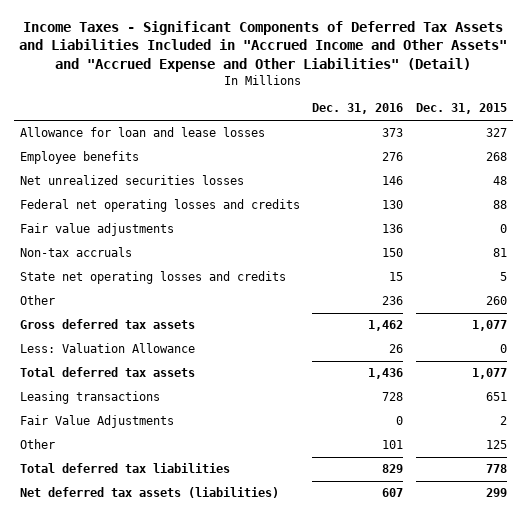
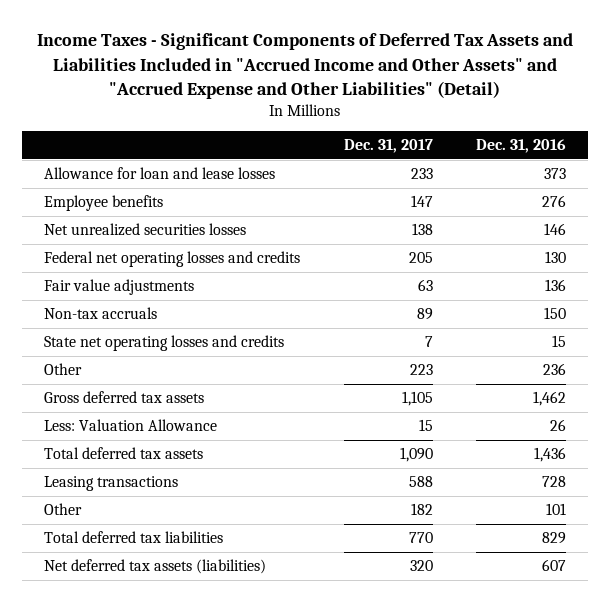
[415,103,507,115] Dec. 31, 2015 -> none
none -> [343,139,433,154] Dec. 31, 2017
[19,415,174,429] Fair Value Adjustments -> none

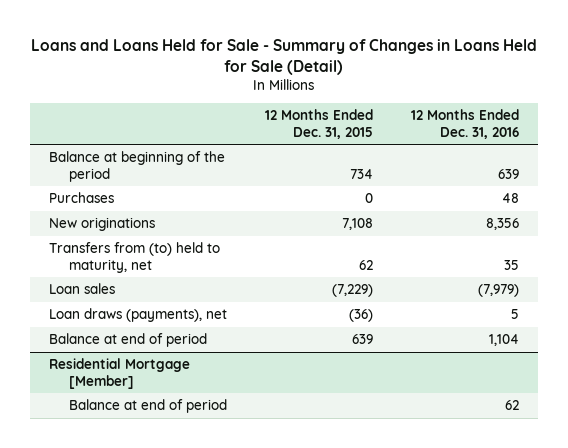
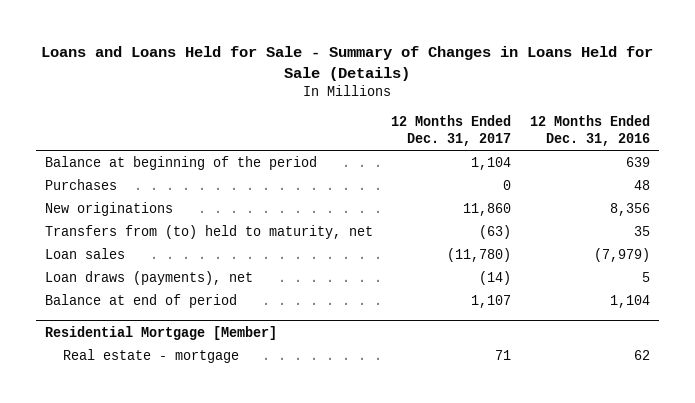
[30,38,537,75] Loans and Loans Held for Sale - Summary of Changes in Loans Held for Sale (Detail) -> [41,45,654,81] Loans and Loans Held for Sale - Summary of Changes in Loans Held for Sale (Details)
[264,109,373,139] 12 Months Ended Dec. 31, 2015 -> none
none -> [391,114,512,147] 12 Months Ended Dec. 31, 2017
[68,399,227,414] Balance at end of period -> none
none -> [62,349,239,364] Real estate - mortgage

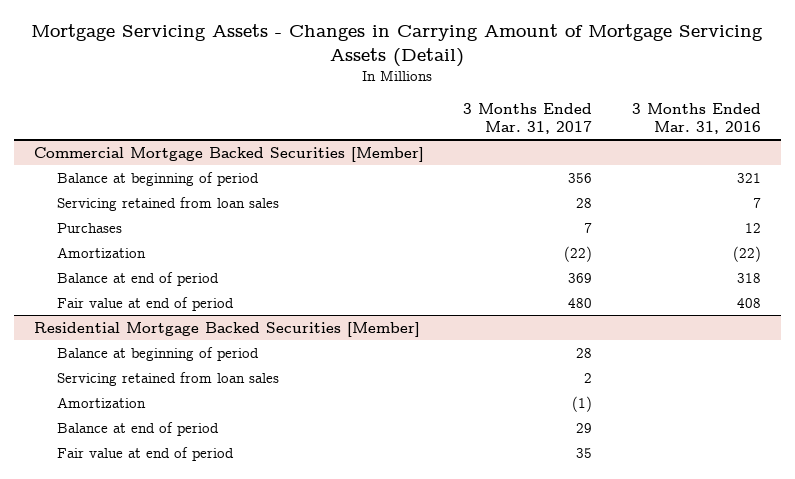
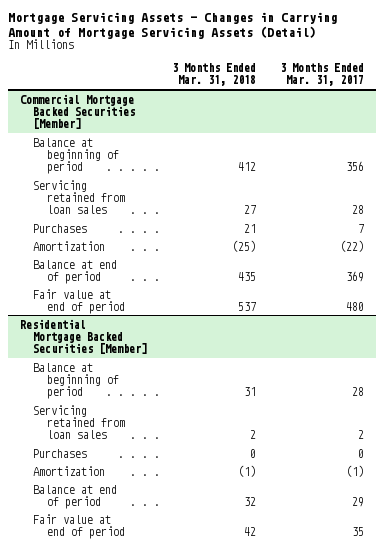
[631,103,761,134] 3 Months Ended Mar. 31, 2016 -> none
none -> [171,63,256,87] 3 Months Ended Mar. 31, 2018
none -> [33,448,88,458] Purchases

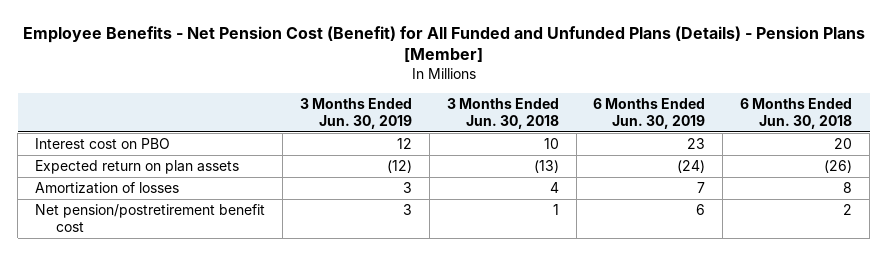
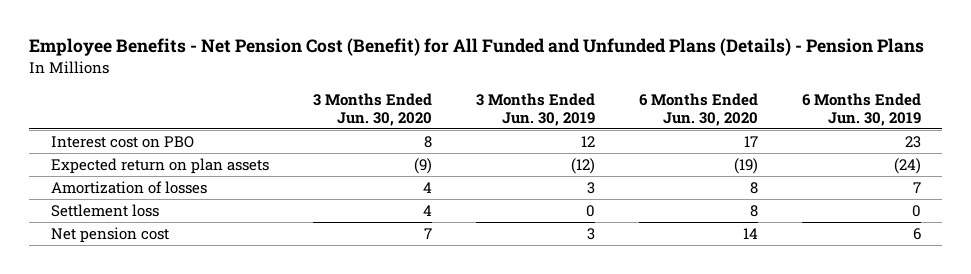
[22,26,865,63] Employee Benefits - Net Pension Cost (Benefit) for All Funded and Unfunded Plans (Details) - Pension Plans [Member] -> [28,38,924,57] Employee Benefits - Net Pension Cost (Benefit) for All Funded and Unfunded Plans (Details) - Pension Plans
[446,97,559,129] 3 Months Ended Jun. 30, 2018 -> none
[740,97,853,129] 6 Months Ended Jun. 30, 2018 -> none
none -> [312,92,432,126] 3 Months Ended Jun. 30, 2020
none -> [638,92,758,126] 6 Months Ended Jun. 30, 2020
none -> [50,203,159,217] Settlement loss
[35,203,266,232] Net pension/postretirement benefit cost -> [50,226,169,243] Net pension cost

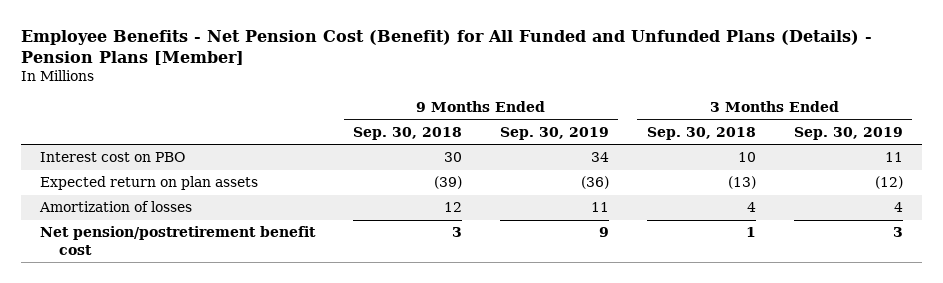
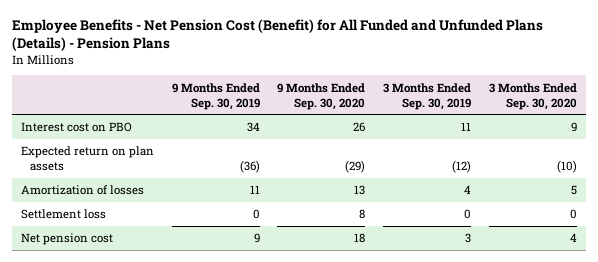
[21,30,873,65] Employee Benefits - Net Pension Cost (Benefit) for All Funded and Unfunded Plans (Details) - Pension Plans [Member] -> [11,18,543,52] Employee Benefits - Net Pension Cost (Benefit) for All Funded and Unfunded Plans (Details) - Pension Plans
[353,126,463,140] Sep. 30, 2018 -> none
[646,126,756,140] Sep. 30, 2018 -> none
none -> [277,82,366,110] 9 Months Ended Sep. 30, 2020
none -> [489,82,578,110] 3 Months Ended Sep. 30, 2020
none -> [20,209,106,220] Settlement loss
[40,226,317,255] Net pension/postretirement benefit cost -> [20,233,113,246] Net pension cost

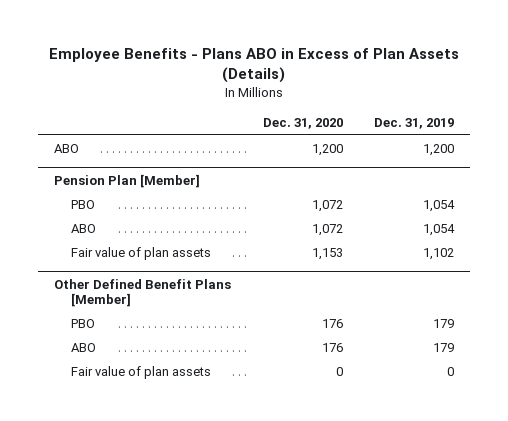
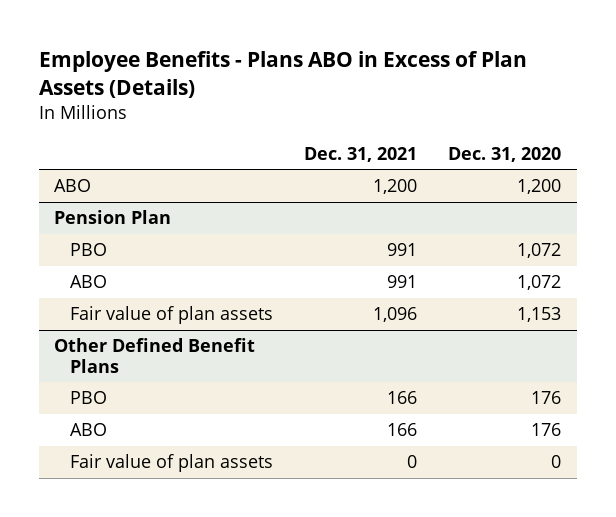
[373,118,454,130] Dec. 31, 2019 -> none
none -> [303,146,417,162] Dec. 31, 2021
[54,173,201,188] Pension Plan [Member] -> [54,210,172,225] Pension Plan
[54,278,232,307] Other Defined Benefit Plans [Member] -> [54,338,256,374] Other Defined Benefit Plans

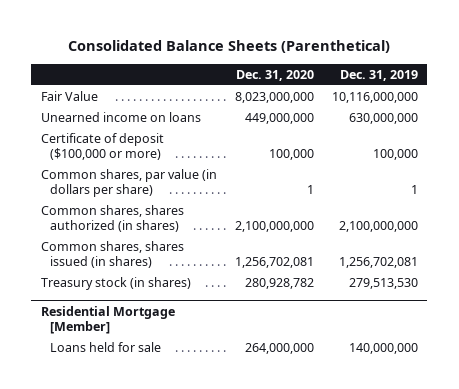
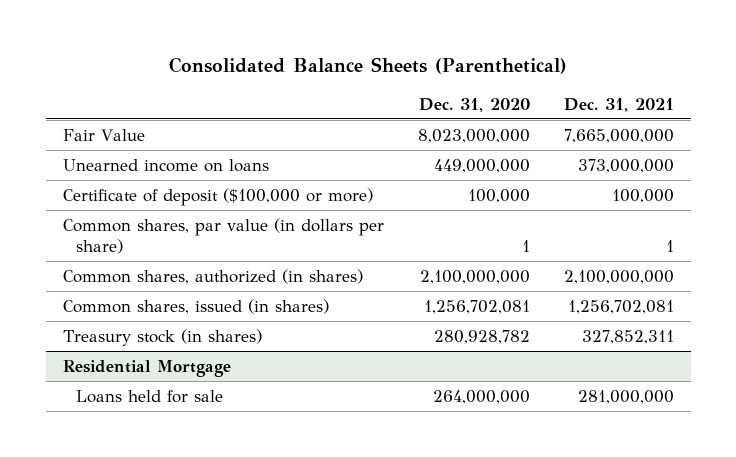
[340,69,419,81] Dec. 31, 2019 -> none
none -> [563,97,674,112] Dec. 31, 2021
[40,205,184,233] Common shares, shares authorized (in shares) -> [62,268,363,284] Common shares, authorized (in shares)
[40,241,184,269] Common shares, shares issued (in shares) -> [62,298,329,314] Common shares, issued (in shares)
[40,305,175,334] Residential Mortgage [Member] -> [62,359,231,377] Residential Mortgage

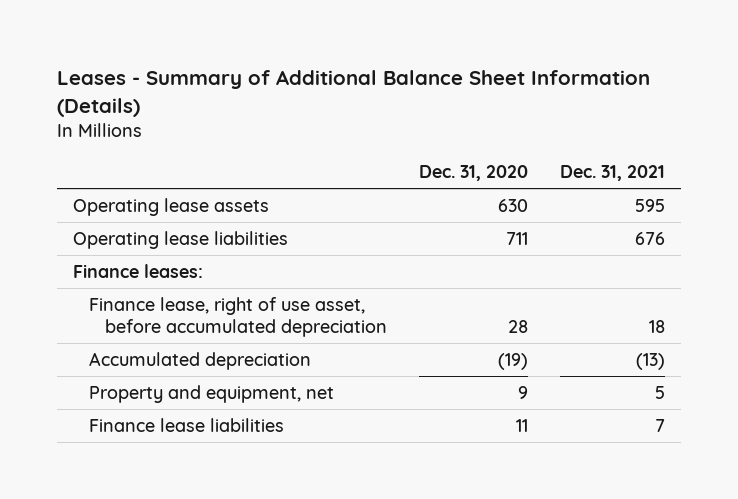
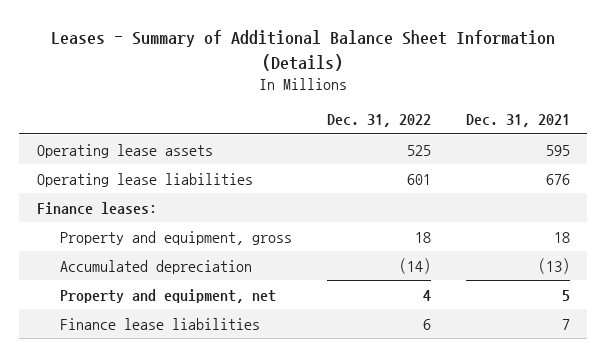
[419,164,529,181] Dec. 31, 2020 -> none
none -> [326,114,431,128] Dec. 31, 2022
[88,297,388,338] Finance lease, right of use asset, before accumulated depreciation -> [60,230,293,245] Property and equipment, gross

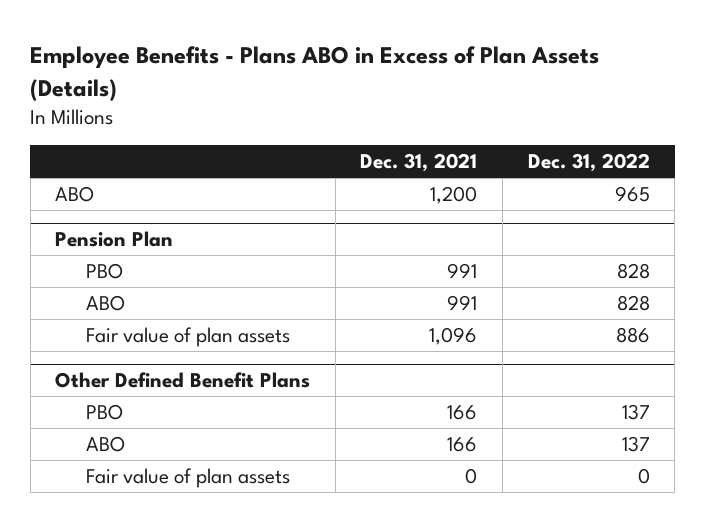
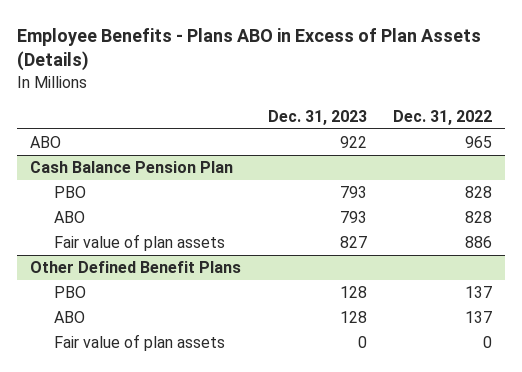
[360,153,478,173] Dec. 31, 2021 -> none
none -> [267,109,367,125] Dec. 31, 2023
[55,231,174,248] Pension Plan -> [30,161,234,174] Cash Balance Pension Plan

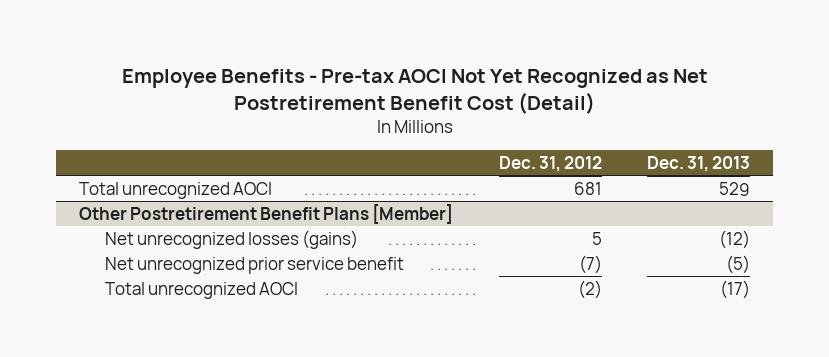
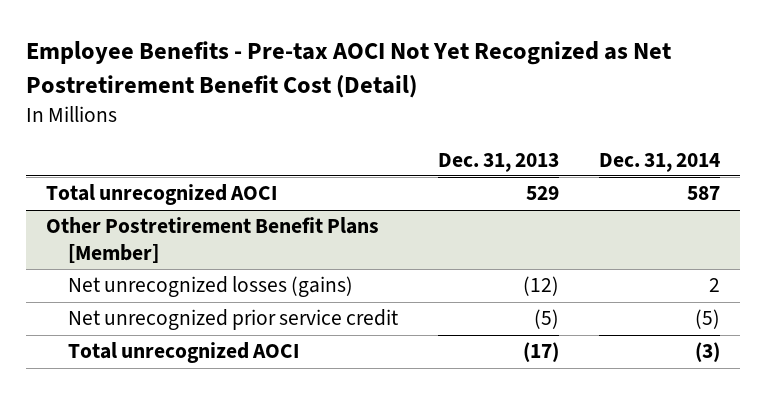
[498,155,602,172] Dec. 31, 2012 -> none
none -> [598,152,720,172] Dec. 31, 2014
[104,256,404,274] Net unrecognized prior service benefit -> [67,309,398,331] Net unrecognized prior service credit

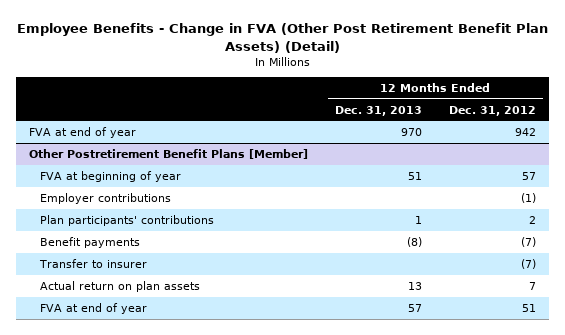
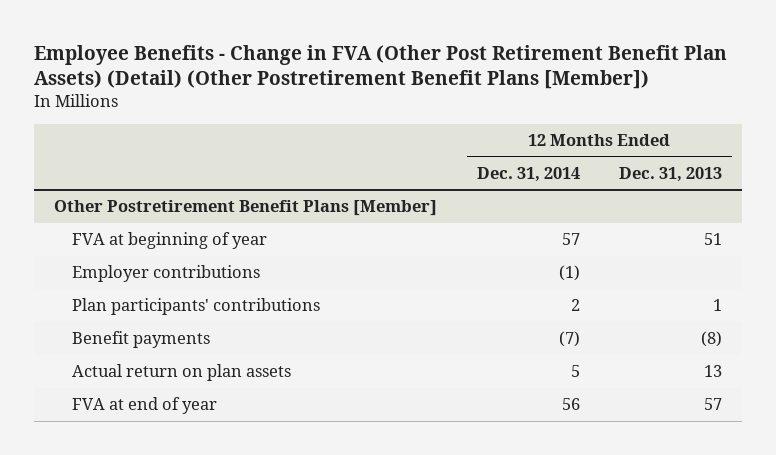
[16,23,548,53] Employee Benefits - Change in FVA (Other Post Retirement Benefit Plan Assets) (Detail) -> [34,44,728,90] Employee Benefits - Change in FVA (Other Post Retirement Benefit Plan Assets) (Detail) (Other Postretirement Benefit Plans [Member])
[448,105,536,116] Dec. 31, 2012 -> none
none -> [476,166,580,182] Dec. 31, 2014
[29,126,137,138] FVA at end of year -> none
[39,258,148,268] Transfer to insurer -> none

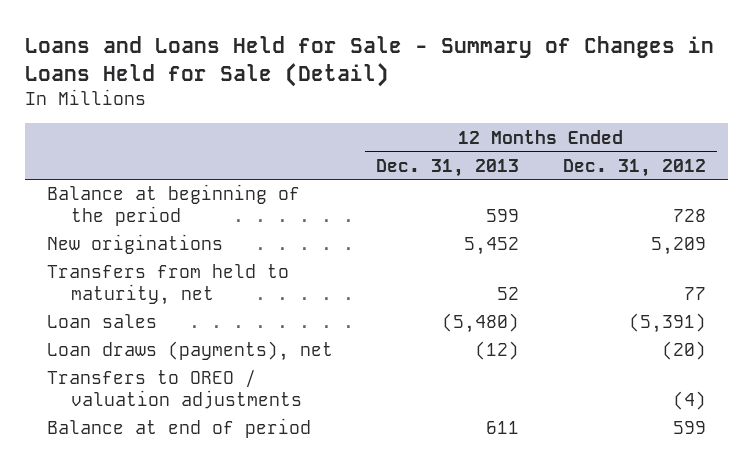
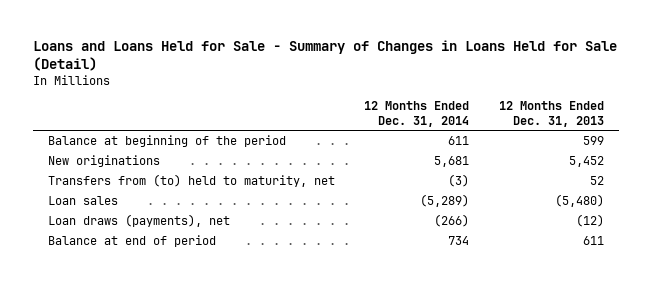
[563,158,707,177] Dec. 31, 2012 -> none
none -> [364,101,470,127] 12 Months Ended Dec. 31, 2014
[46,264,289,306] Transfers from held to maturity, net -> [47,174,335,188] Transfers from (to) held to maturity, net
[46,370,302,410] Transfers to OREO / valuation adjustments -> none

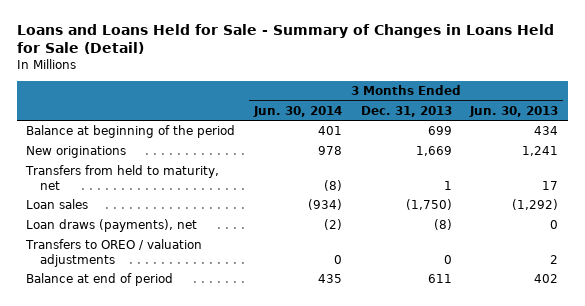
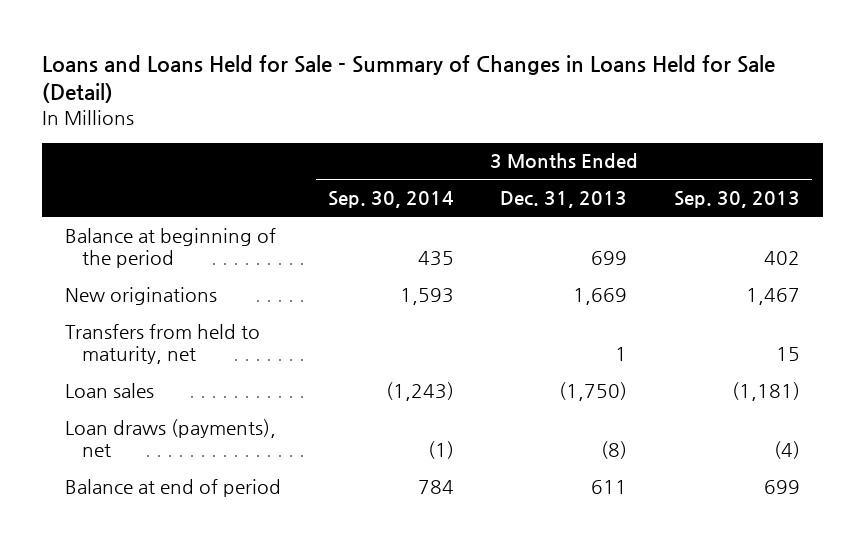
[253,105,343,117] Jun. 30, 2014 -> none
[469,105,559,117] Jun. 30, 2013 -> none
none -> [327,191,454,209] Sep. 30, 2014
none -> [674,191,801,209] Sep. 30, 2013
[25,239,203,267] Transfers to OREO / valuation adjustments -> none

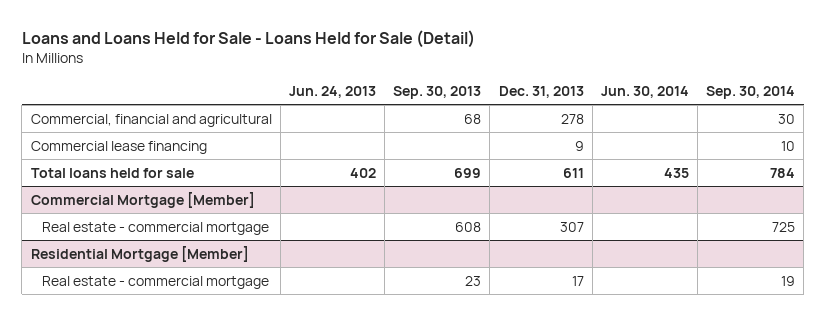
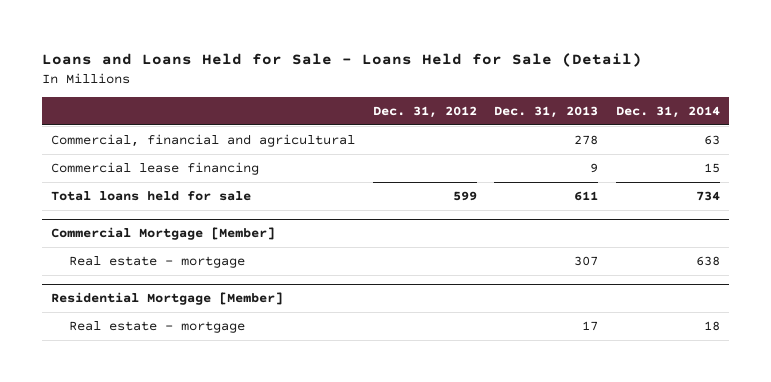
[288,85,376,98] Jun. 24, 2013 -> none
[393,85,482,99] Sep. 30, 2013 -> none
[600,85,689,98] Jun. 30, 2014 -> none
[706,85,796,99] Sep. 30, 2014 -> none
none -> [372,106,477,119] Dec. 31, 2012
none -> [616,106,721,119] Dec. 31, 2014
[42,221,270,235] Real estate - commercial mortgage -> [69,256,246,269] Real estate - mortgage
[42,275,270,289] Real estate - commercial mortgage -> [69,321,246,334] Real estate - mortgage

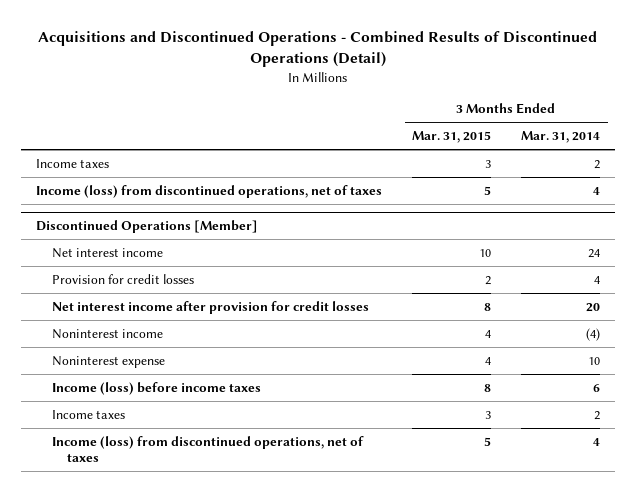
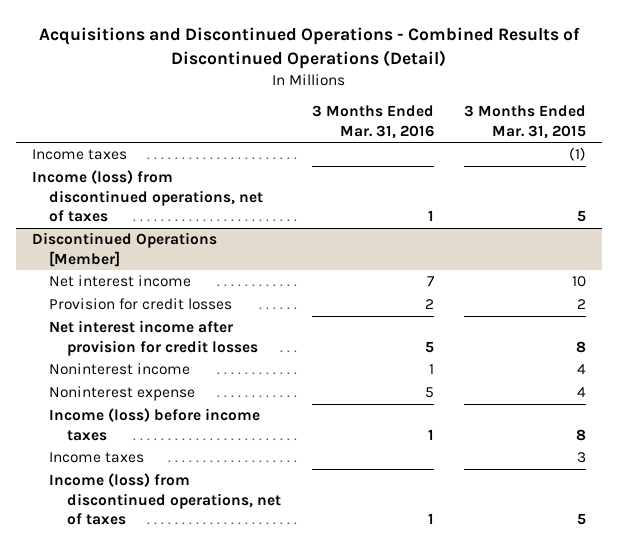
[521,131,601,144] Mar. 31, 2014 -> none
none -> [311,105,434,139] 3 Months Ended Mar. 31, 2016
[485,159,492,168] 3 -> [569,147,587,162] (1)

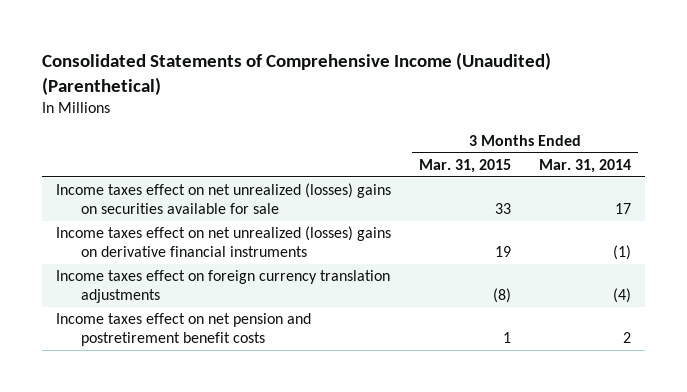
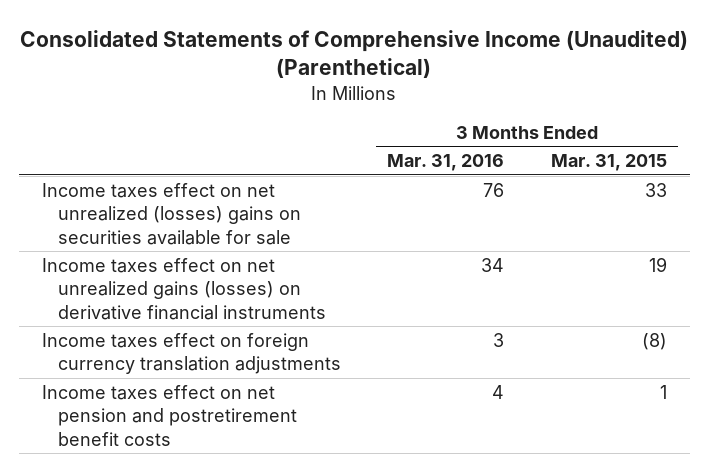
[538,158,631,173] Mar. 31, 2014 -> none
none -> [387,154,505,172] Mar. 31, 2016
[56,226,392,258] Income taxes effect on net unrealized (losses) gains on derivative financial instruments -> [42,257,326,320] Income taxes effect on net unrealized gains (losses) on derivative financial instruments

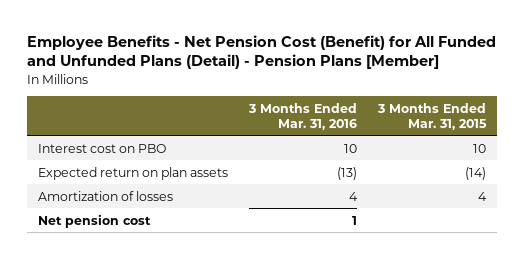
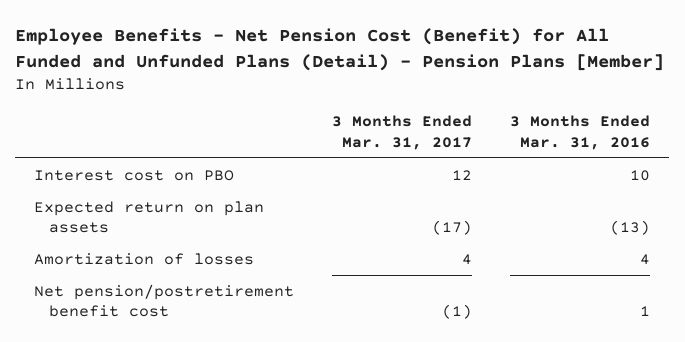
[377,102,488,130] 3 Months Ended Mar. 31, 2015 -> none
none -> [332,114,473,150] 3 Months Ended Mar. 31, 2017
[37,213,151,228] Net pension cost -> [34,283,295,318] Net pension/postretirement benefit cost

